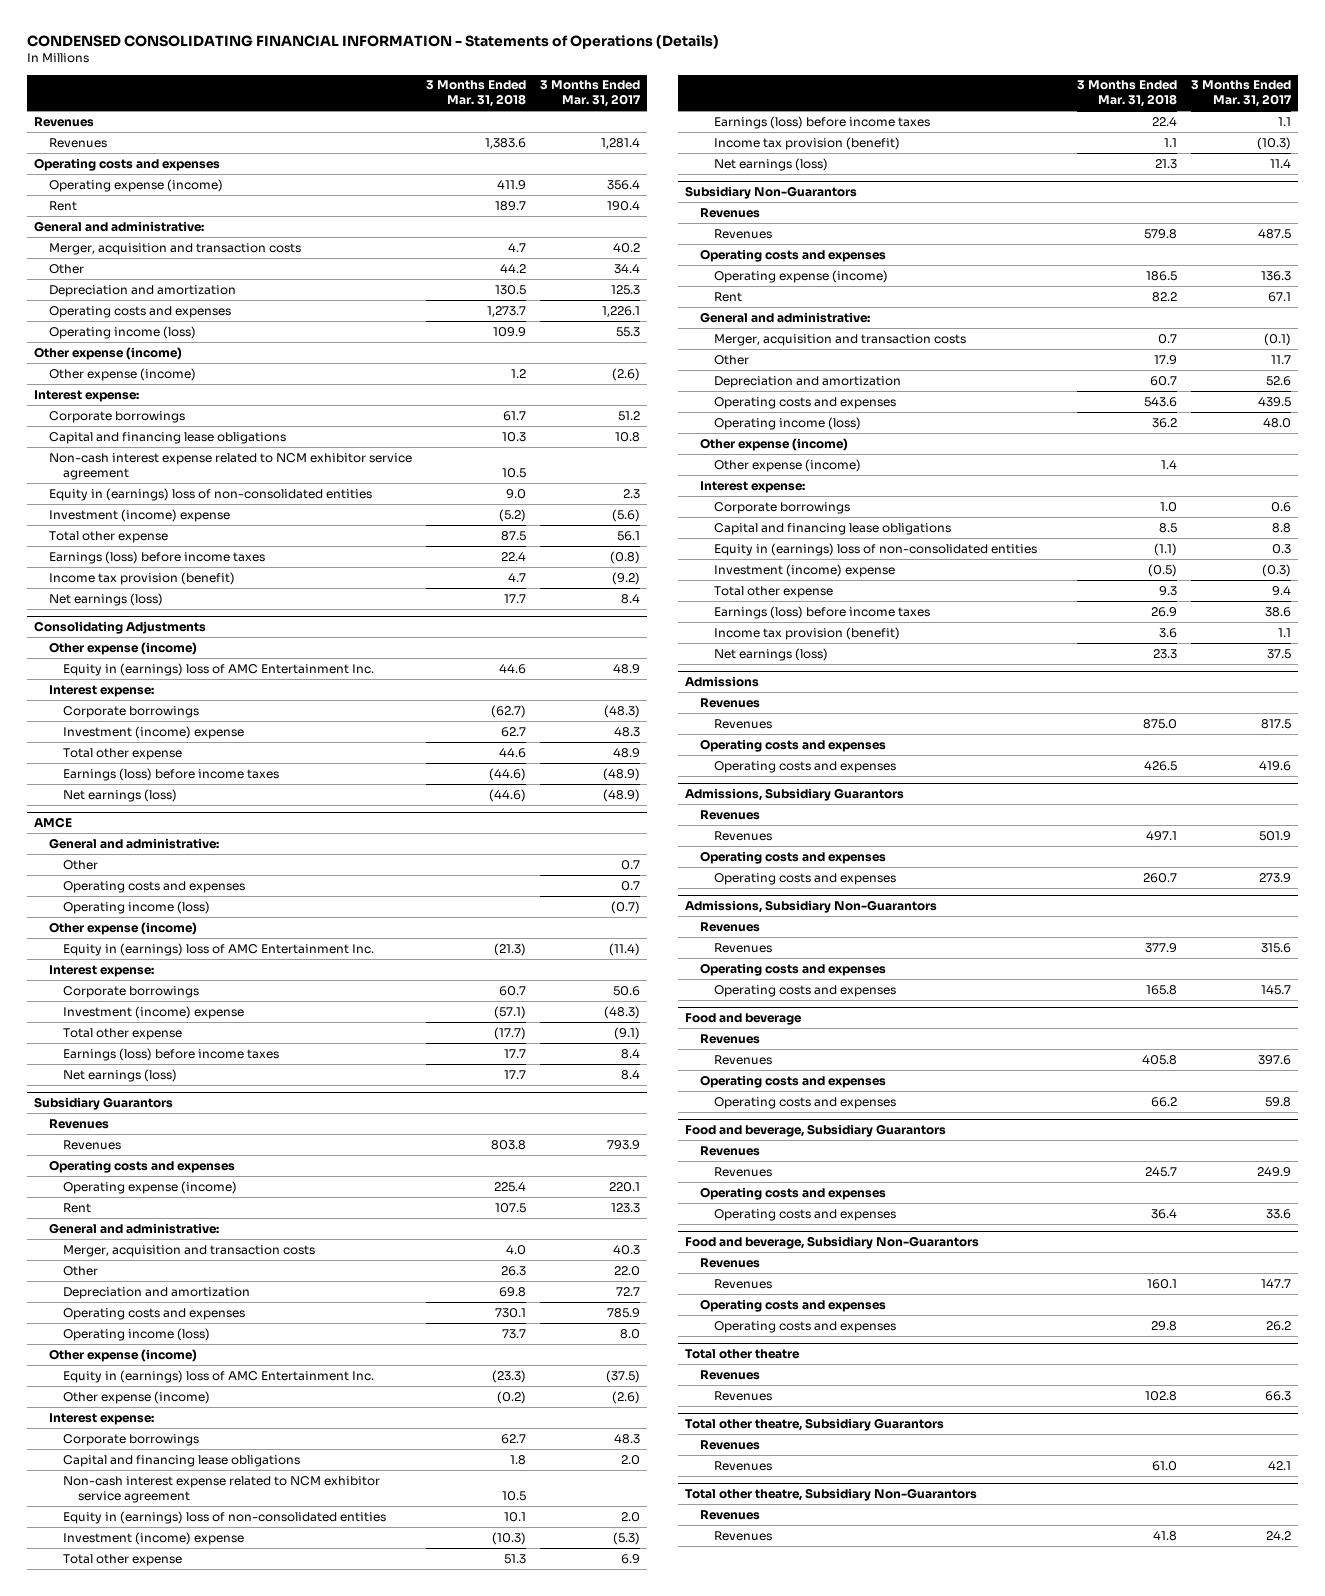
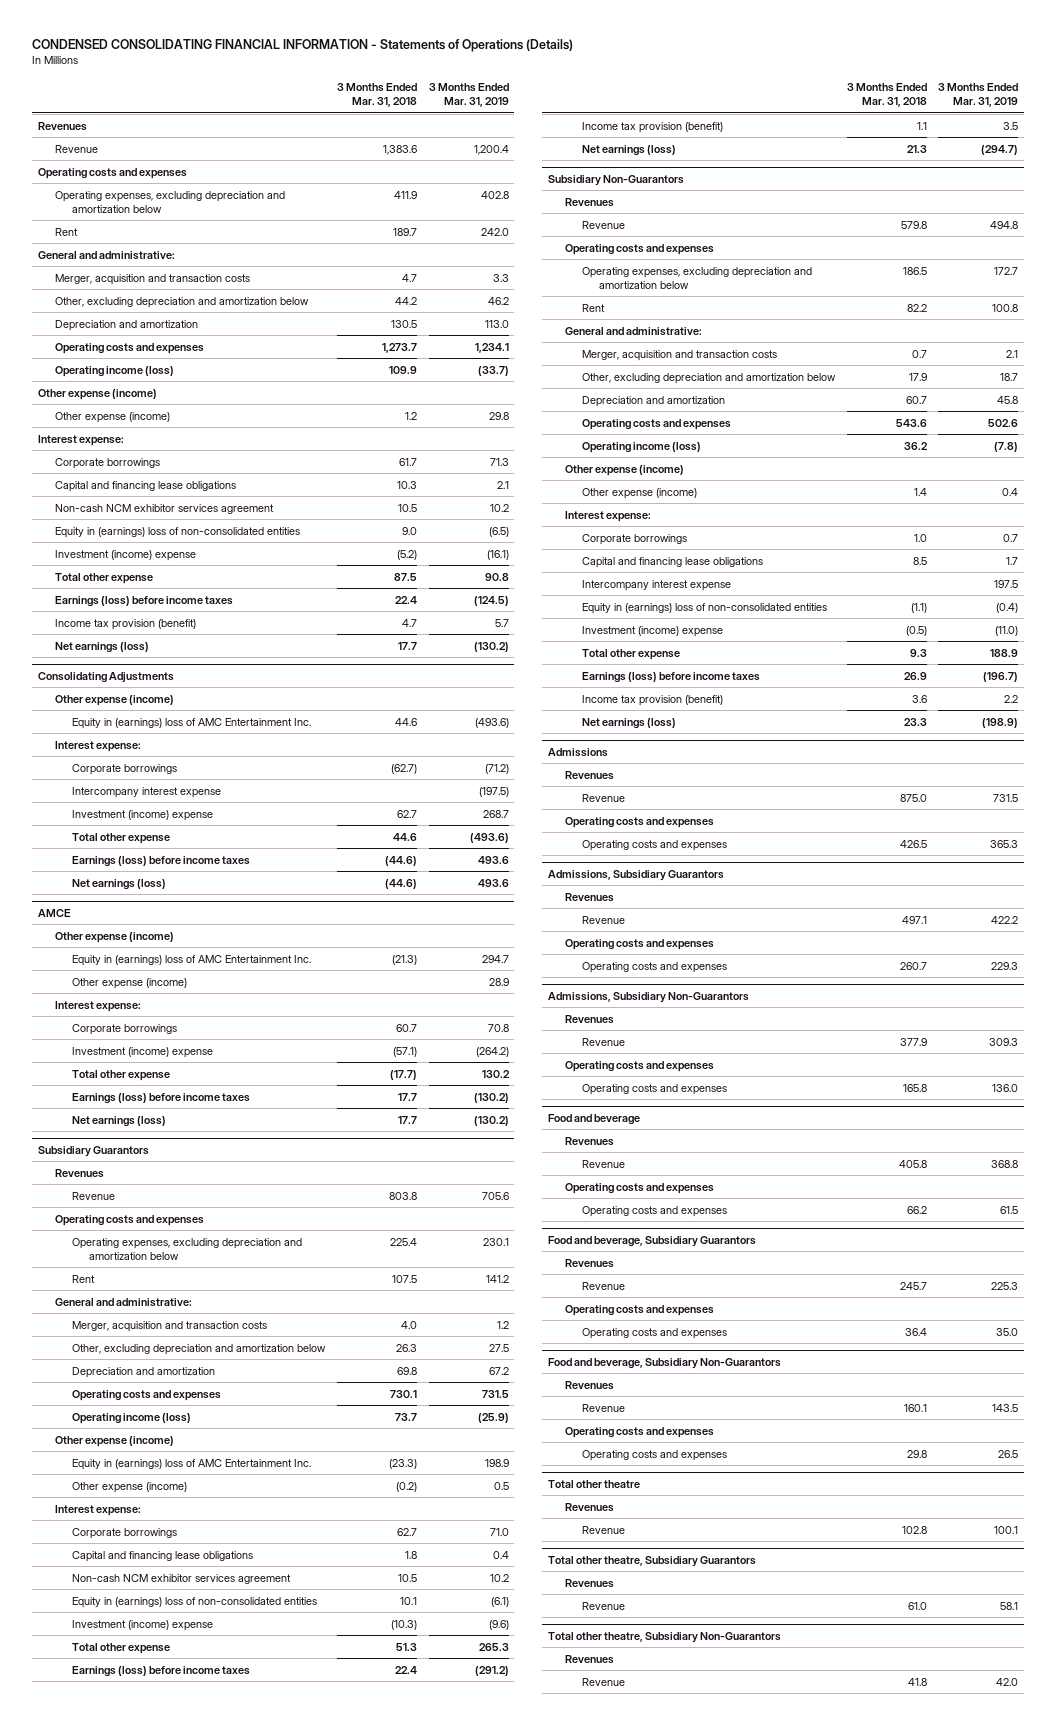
[540,80,642,108] 3 Months Ended Mar. 31, 2017 -> none
none -> [428,82,509,108] 3 Months Ended Mar. 31, 2019
[48,137,107,148] Revenues -> [55,144,99,153] Revenue
[48,178,223,192] Operating expense (income) -> [55,190,286,213] Operating expenses, excluding depreciation and amortization below
[48,263,84,274] Other -> [55,296,310,308] Other, excluding depreciation and amortization below
[48,452,412,480] Non-cash interest expense related to NCM exhibitor service agreement -> [55,503,275,514] Non-cash NCM exhibitor services agreement
none -> [72,786,222,798] Intercompany interest expense
[48,837,219,849] General and administrative: -> none
[63,859,99,870] Other -> none
[63,880,246,893] Operating costs and expenses -> none
[63,900,211,914] Operating income (loss) -> none
none -> [72,977,188,989] Other expense (income)
[63,1139,122,1150] Revenues -> [72,1191,116,1200] Revenue
[63,1180,238,1194] Operating expense (income) -> [72,1237,303,1260] Operating expenses, excluding depreciation and amortization below
[63,1265,99,1276] Other -> [72,1343,327,1355] Other, excluding depreciation and amortization below
[63,1475,381,1503] Non-cash interest expense related to NCM exhibitor service agreement -> [72,1573,292,1584] Non-cash NCM exhibitor services agreement
[714,228,773,239] Revenues -> [581,220,625,229] Revenue
[714,269,889,283] Operating expense (income) -> [581,266,812,289] Operating expenses, excluding depreciation and amortization below
[714,354,750,365] Other -> [581,372,836,384] Other, excluding depreciation and amortization below
none -> [581,579,731,591] Intercompany interest expense
[714,718,773,729] Revenues -> [581,793,625,802] Revenue
[714,830,773,841] Revenues -> [581,915,625,924] Revenue
[714,942,773,953] Revenues -> [581,1037,625,1046] Revenue
[714,1054,773,1065] Revenues -> [581,1159,625,1168] Revenue
[714,1166,773,1177] Revenues -> [581,1281,625,1290] Revenue
[714,1278,773,1289] Revenues -> [581,1403,625,1412] Revenue
[714,1390,773,1401] Revenues -> [581,1525,625,1534] Revenue
[714,1460,773,1471] Revenues -> none
none -> [581,1601,625,1610] Revenue
[714,1530,773,1541] Revenues -> [581,1677,625,1686] Revenue

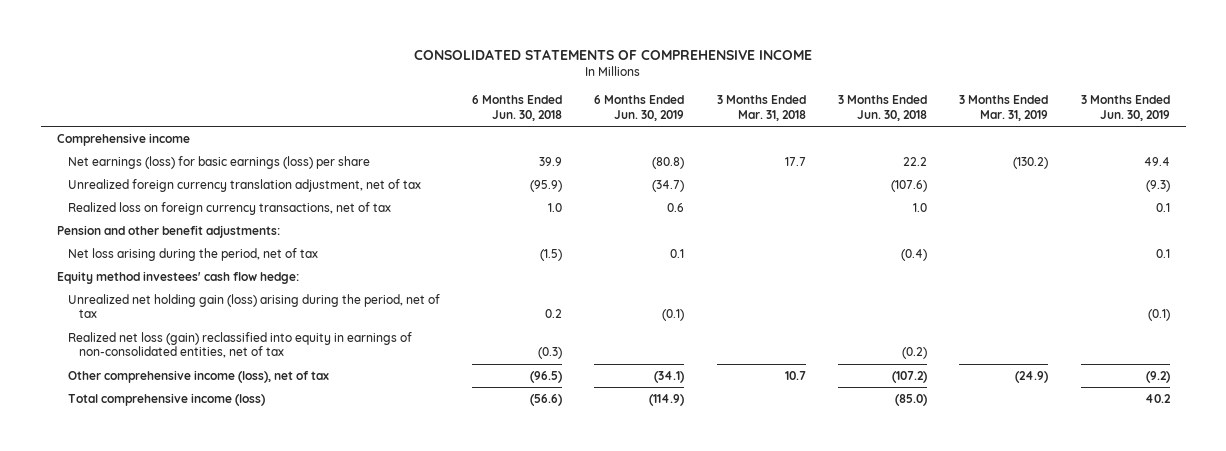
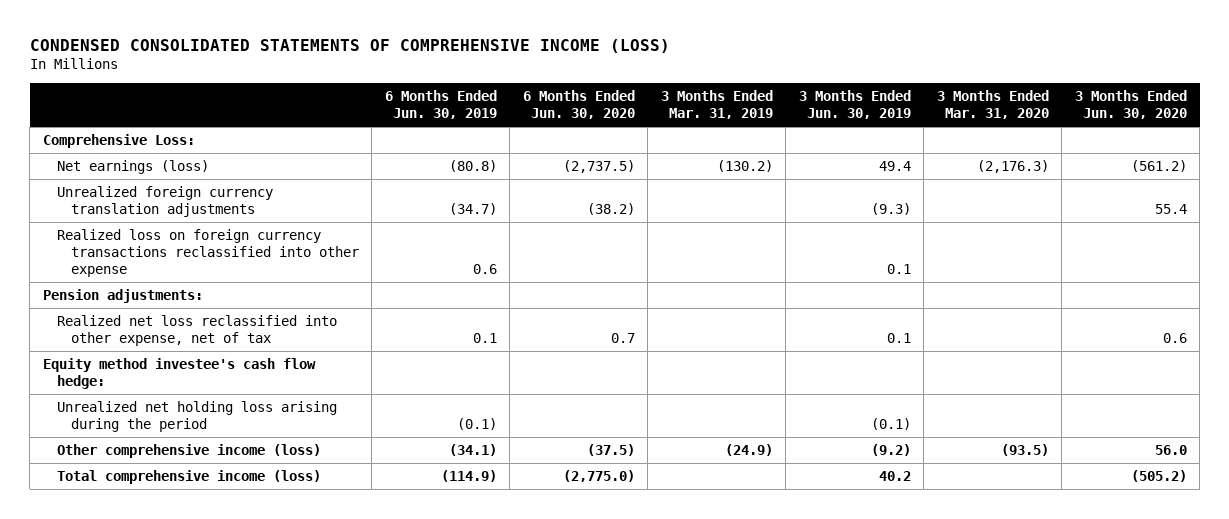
[414,48,813,60] CONSOLIDATED STATEMENTS OF COMPREHENSIVE INCOME -> [29,38,670,53] CONDENSED CONSOLIDATED STATEMENTS OF COMPREHENSIVE INCOME (LOSS)
[472,95,563,121] 6 Months Ended Jun. 30, 2018 -> none
[716,95,806,121] 3 Months Ended Mar. 31, 2018 -> none
[837,95,927,121] 3 Months Ended Jun. 30, 2018 -> none
none -> [522,90,635,120] 6 Months Ended Jun. 30, 2020
none -> [936,90,1049,120] 3 Months Ended Mar. 31, 2020
none -> [1074,90,1187,120] 3 Months Ended Jun. 30, 2020
[67,332,412,359] Realized net loss (gain) reclassified into equity in earnings of non-consolidated entities, net of tax -> none
[56,133,190,147] Comprehensive income -> [42,134,195,149] Comprehensive Loss:
[67,156,370,170] Net earnings (loss) for basic earnings (loss) per share -> [56,160,209,175] Net earnings (loss)
[67,179,421,193] Unrealized foreign currency translation adjustment, net of tax -> [56,186,273,218] Unrealized foreign currency translation adjustments
[67,202,391,216] Realized loss on foreign currency transactions, net of tax -> [56,229,360,278] Realized loss on foreign currency transactions reclassified into other expense
[56,225,280,239] Pension and other benefit adjustments: -> [42,289,203,304] Pension adjustments:
[67,248,318,262] Net loss arising during the period, net of tax -> [56,315,337,347] Realized net loss reclassified into other expense, net of tax
[56,271,299,285] Equity method investees' cash flow hedge: -> [42,358,316,390] Equity method investee's cash flow hedge:
[67,294,440,319] Unrealized net holding gain (loss) arising during the period, net of tax -> [56,401,337,433] Unrealized net holding loss arising during the period
[67,370,329,384] Other comprehensive income (loss), net of tax -> [56,444,321,459] Other comprehensive income (loss)

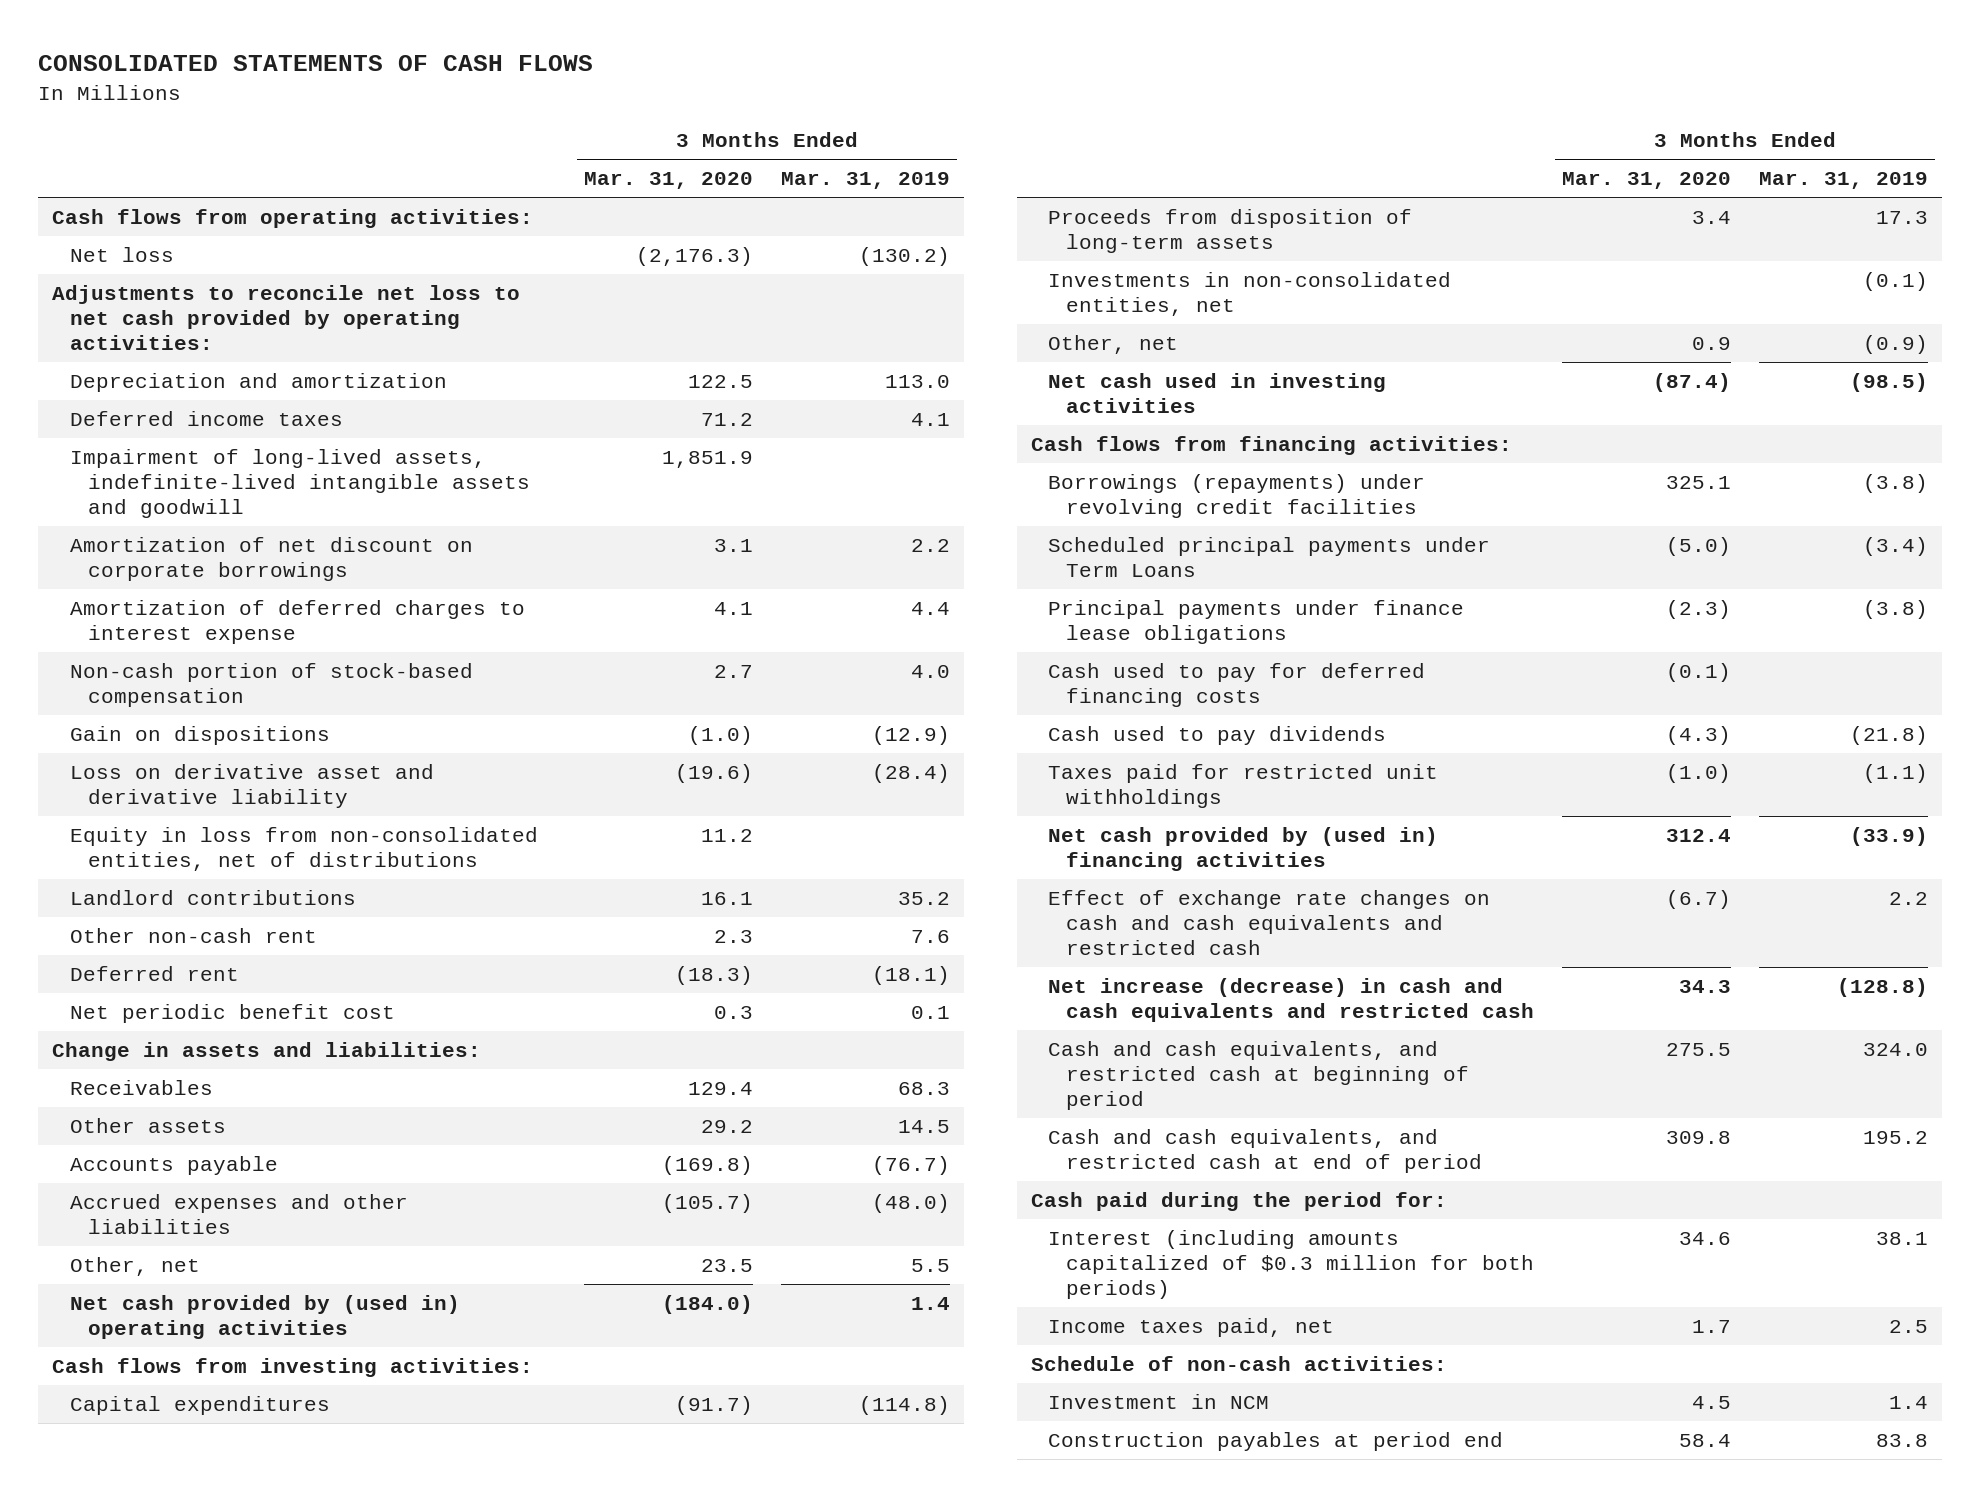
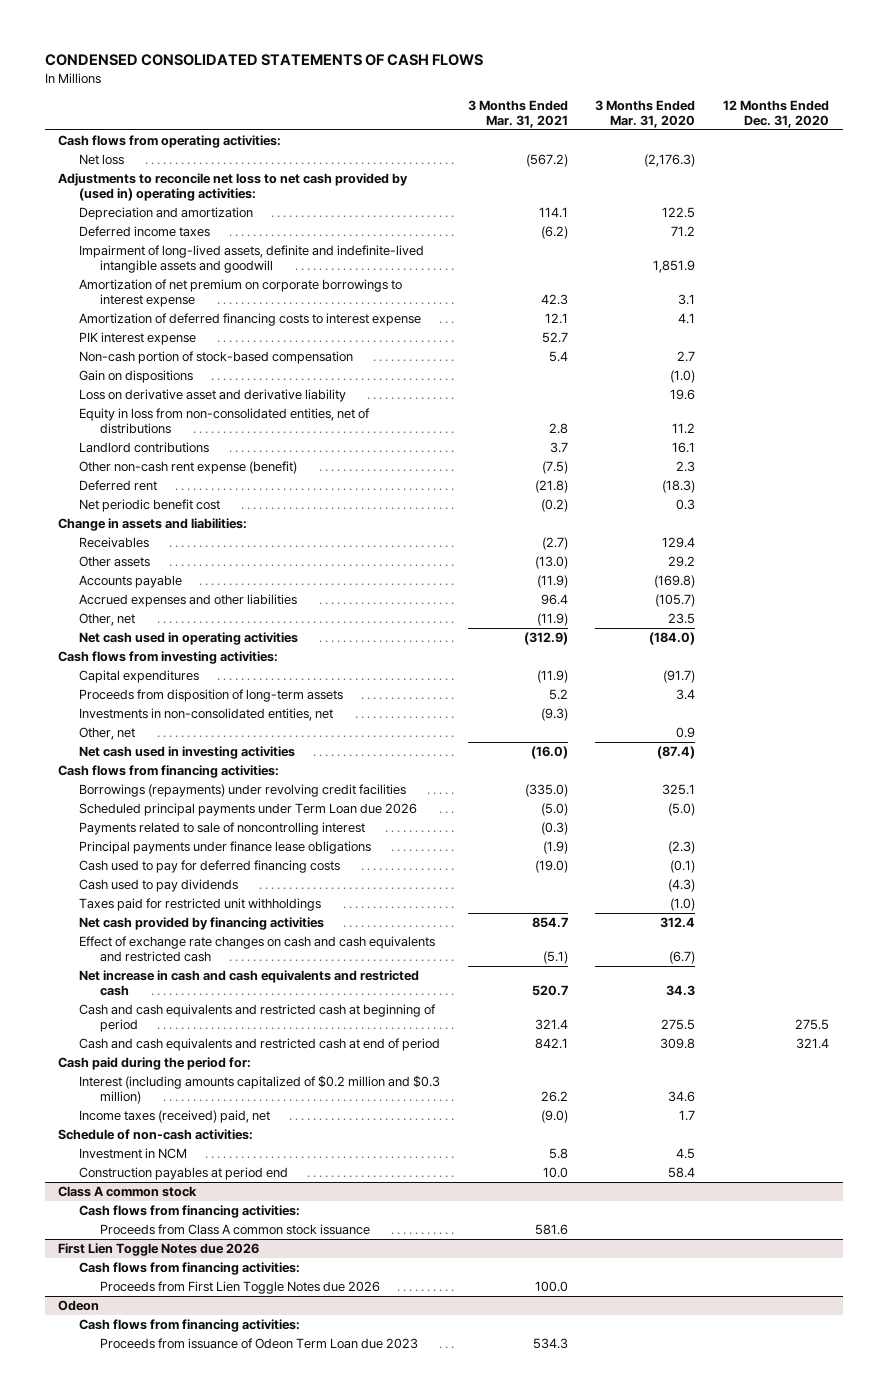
[38,55,594,72] CONSOLIDATED STATEMENTS OF CASH FLOWS -> [44,53,483,66] CONDENSED CONSOLIDATED STATEMENTS OF CASH FLOWS
[780,172,950,190] Mar. 31, 2019 -> none
none -> [467,99,568,129] 3 Months Ended Mar. 31, 2021
none -> [722,99,829,129] 12 Months Ended Dec. 31, 2020
[52,285,521,350] Adjustments to reconcile net loss to net cash provided by operating activities: -> [58,172,409,202] Adjustments to reconcile net loss to net cash provided by (used in) operating activities:
[69,449,530,518] Impairment of long-lived assets, indefinite-lived intangible assets and goodwill -> [78,244,424,274] Impairment of long-lived assets, definite and indefinite-lived intangible assets and goodwill
[69,537,473,581] Amortization of net discount on corporate borrowings -> [78,278,402,308] Amortization of net premium on corporate borrowings to interest expense
[69,600,525,644] Amortization of deferred charges to interest expense -> [78,312,421,326] Amortization of deferred financing costs to interest expense
none -> [78,331,196,345] PIK interest expense
[674,764,753,784] (19.6) -> [670,388,696,400] 19.6
[69,928,317,944] Other non-cash rent -> [78,460,297,474] Other non-cash rent expense (benefit)
[69,1295,460,1339] Net cash provided by (used in) operating activities -> [78,631,298,645] Net cash used in operating activities
[1048,537,1491,577] Scheduled principal payments under Term Loans -> [78,802,417,816] Scheduled principal payments under Term Loan due 2026
none -> [78,821,365,835] Payments related to sale of noncontrolling interest
[1048,827,1439,871] Net cash provided by (used in) financing activities -> [78,916,324,930] Net cash provided by financing activities
[1048,978,1534,1022] Net increase (decrease) in cash and cash equivalents and restricted cash -> [78,969,419,997] Net increase in cash and cash equivalents and restricted cash
[1048,1041,1469,1110] Cash and cash equivalents, and restricted cash at beginning of period -> [78,1003,436,1033] Cash and cash equivalents and restricted cash at beginning of period
[1048,1129,1482,1173] Cash and cash equivalents, and restricted cash at end of period -> [78,1037,440,1051] Cash and cash equivalents and restricted cash at end of period
[1048,1230,1534,1299] Interest (including amounts capitalized of $0.3 million for both periods) -> [78,1074,440,1105] Interest (including amounts capitalized of $0.2 million and $0.3 million)
[1048,1318,1335,1338] Income taxes paid, net -> [78,1109,270,1123] Income taxes (received) paid, net
none -> [58,1185,198,1197] Class A common stock
none -> [78,1204,300,1218] Cash flows from financing activities:
none -> [99,1223,370,1235] Proceeds from Class A common stock issuance
none -> [58,1242,260,1256] First Lien Toggle Notes due 2026
none -> [78,1261,300,1275] Cash flows from financing activities:
none -> [99,1280,380,1294] Proceeds from First Lien Toggle Notes due 2026
none -> [58,1299,100,1311] Odeon
none -> [78,1318,300,1332] Cash flows from financing activities:
none -> [99,1337,418,1349] Proceeds from issuance of Odeon Term Loan due 2023

